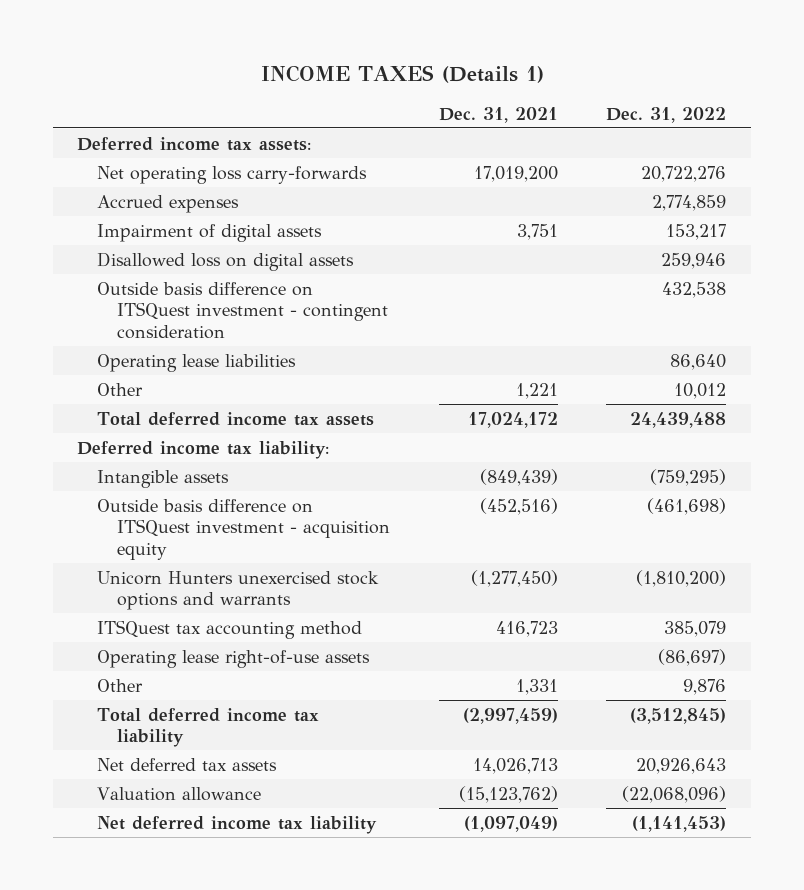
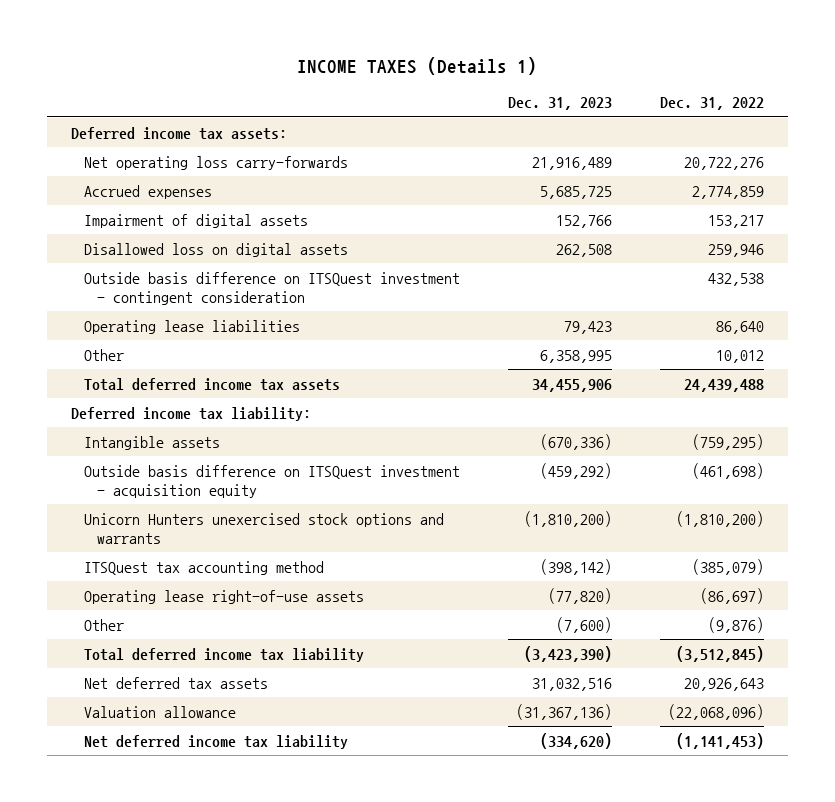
[438,106,558,123] Dec. 31, 2021 -> none
none -> [507,97,612,111] Dec. 31, 2023
[664,620,727,637] 385,079 -> [691,558,764,575] (385,079)
[683,678,727,695] 9,876 -> [707,616,764,633] (9,876)

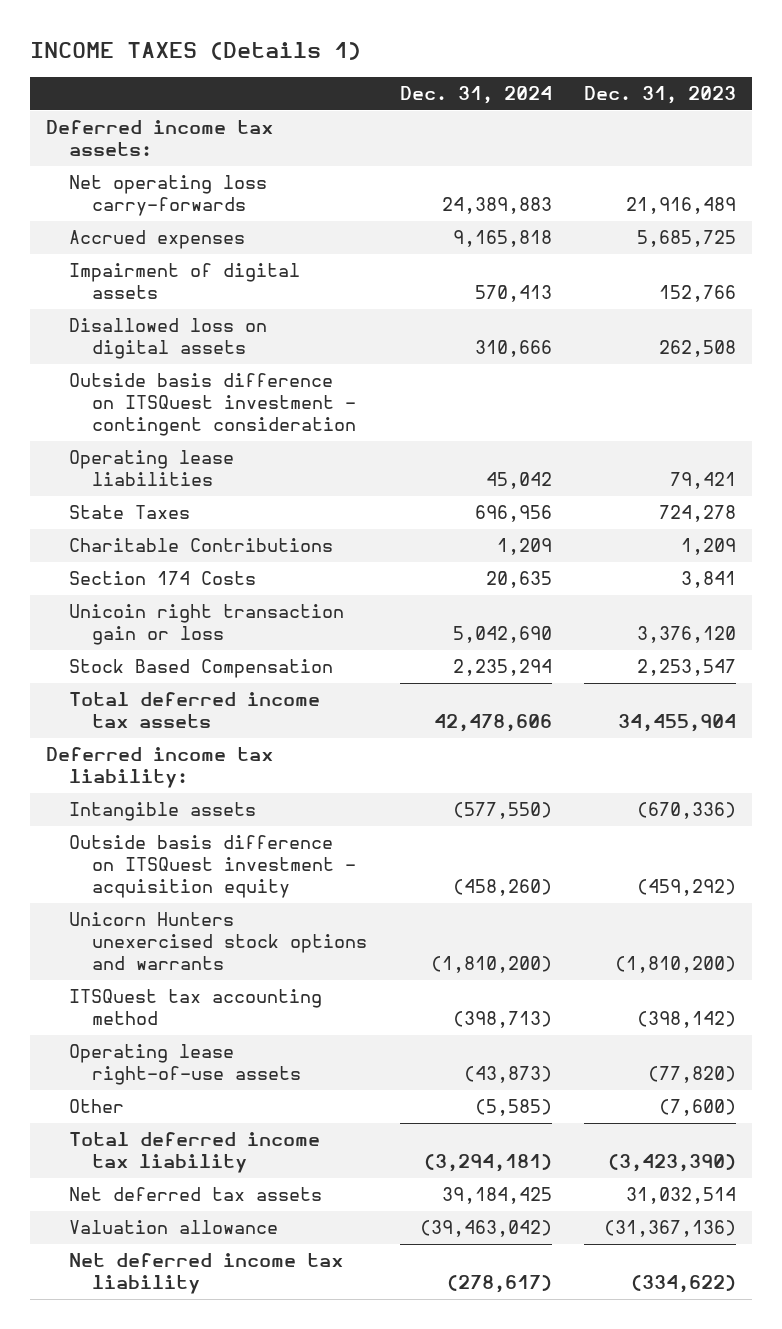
[659,97,764,111] Dec. 31, 2022 -> none
none -> [399,86,552,105] Dec. 31, 2024
[83,348,124,361] Other -> none
[563,320,612,334] 79,423 -> [669,472,736,490] 79,421
none -> [69,505,191,520] State Taxes
none -> [69,538,334,553] Charitable Contributions
none -> [69,571,257,586] Section 174 Costs
none -> [69,604,345,646] Unicoin right transaction gain or loss
none -> [69,659,334,679] Stock Based Compensation
[531,378,612,392] 34,455,906 -> [617,714,736,733] 34,455,904
[531,677,612,691] 31,032,516 -> [625,1187,736,1205] 31,032,514
[539,732,612,749] (334,620) -> [630,1275,736,1294] (334,622)

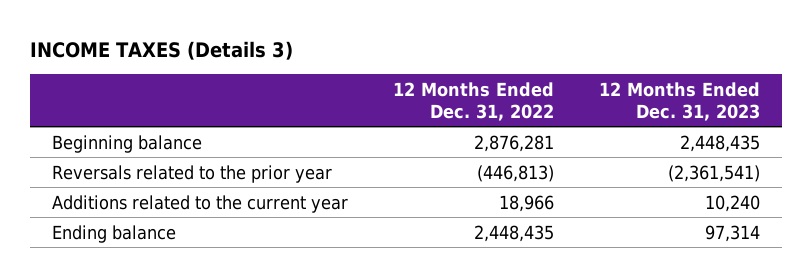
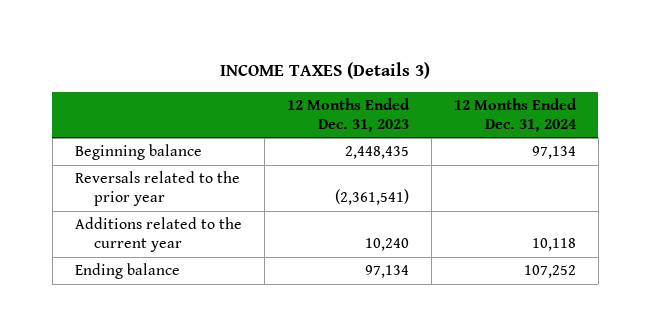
[392,81,554,121] 12 Months Ended Dec. 31, 2022 -> none
none -> [453,98,577,132] 12 Months Ended Dec. 31, 2024
[704,224,760,242] 97,314 -> [364,265,409,279] 97,134

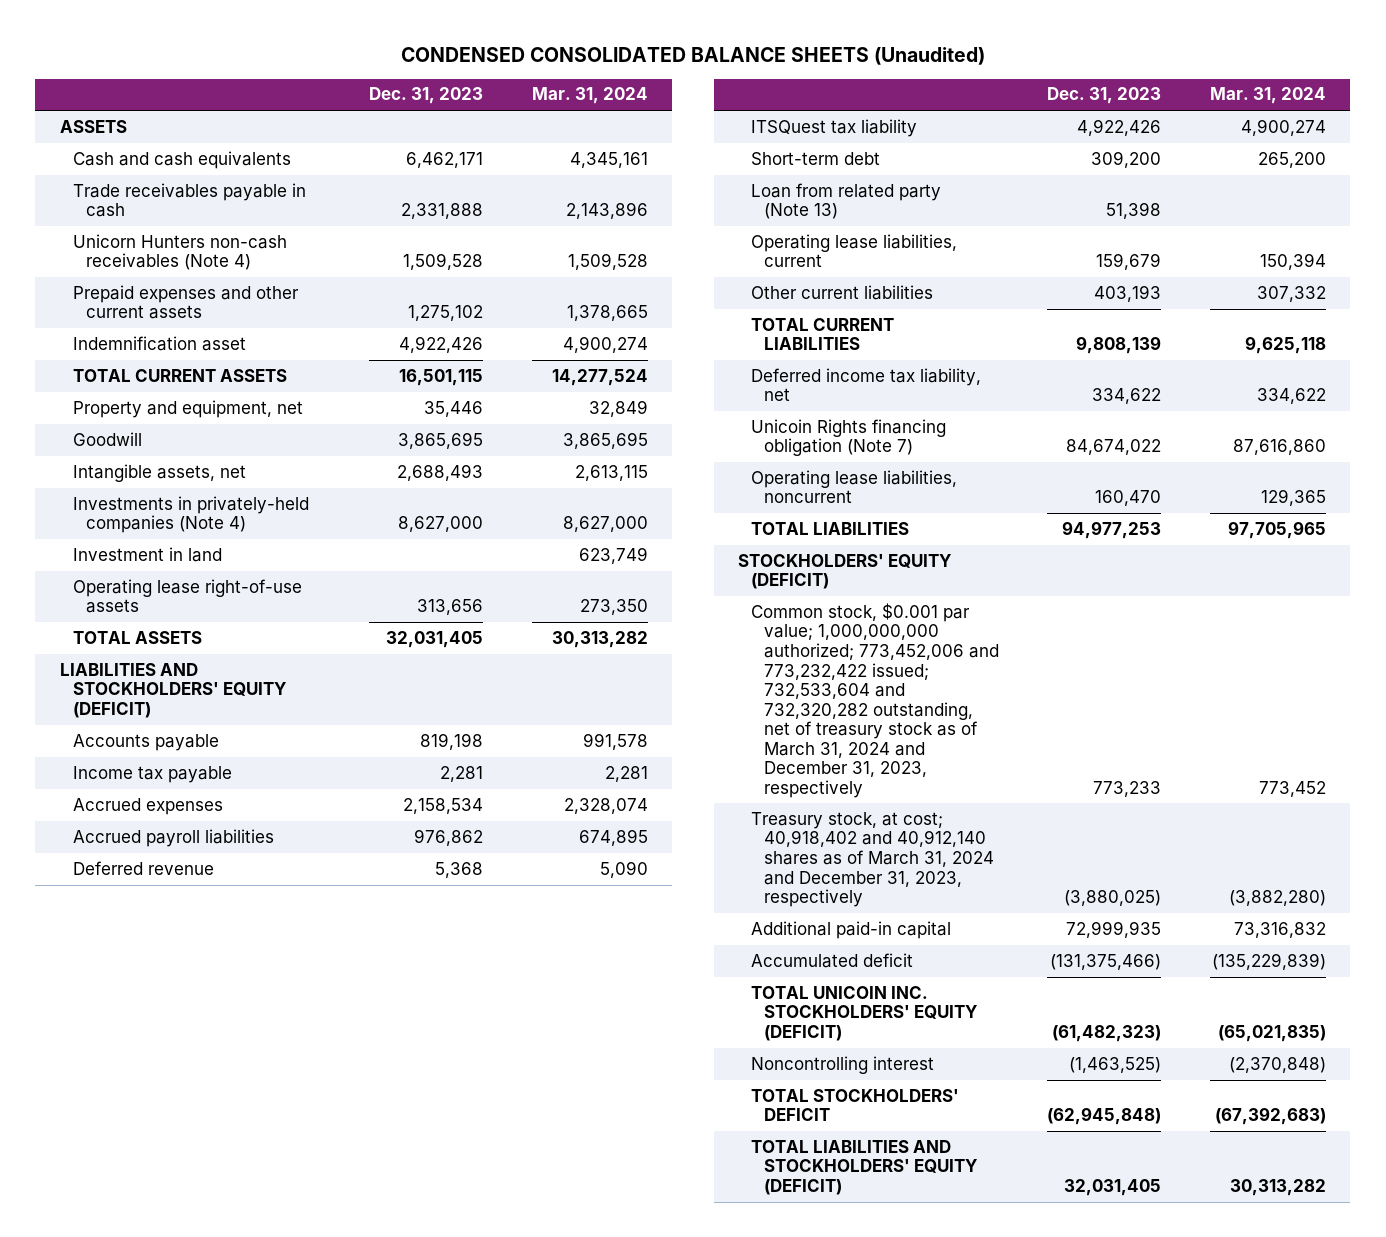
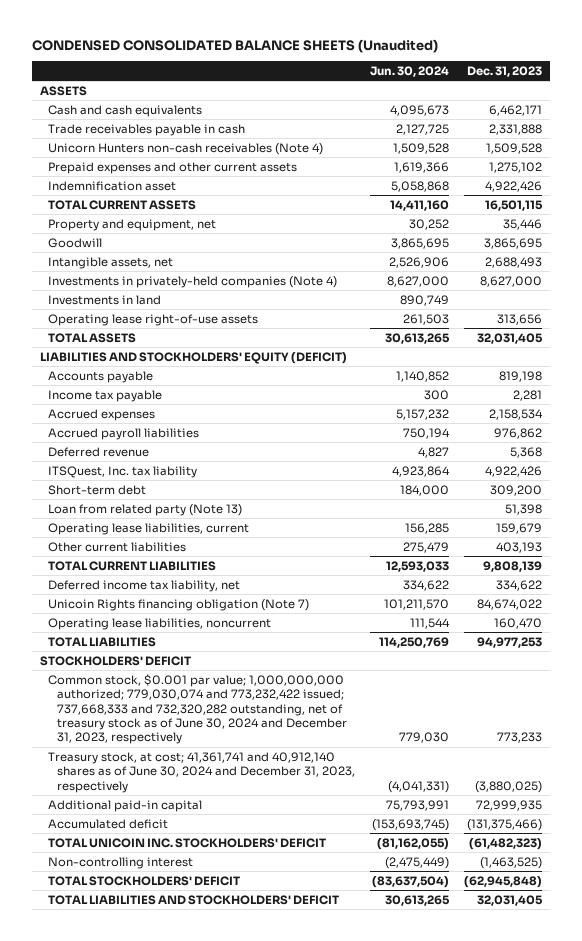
[531,87,648,105] Mar. 31, 2024 -> none
none -> [370,65,450,77] Jun. 30, 2024
[72,546,222,562] Investment in land -> [48,294,162,305] Investments in land
[751,118,918,137] ITSQuest tax liability -> [48,465,198,478] ITSQuest, Inc. tax liability
[738,553,953,590] STOCKHOLDERS' EQUITY (DEFICIT) -> [39,655,191,666] STOCKHOLDERS' DEFICIT
[751,602,999,798] Common stock, $0.001 par value; 1,000,000,000 authorized; 773,452,006 and 773,232,422 issued; 732,533,604 and 732,320,282 outstanding, net of treasury stock as of March 31, 2024 and December 31, 2023, respectively -> [48,673,347,745] Common stock, $0.001 par value; 1,000,000,000 authorized; 779,030,074 and 773,232,422 issued; 737,668,333 and 732,320,282 outstanding, net of treasury stock as of June 30, 2024 and December 31, 2023, respectively
[751,811,994,908] Treasury stock, at cost; 40,918,402 and 40,912,140 shares as of March 31, 2024 and December 31, 2023, respectively -> [48,751,355,793] Treasury stock, at cost; 41,361,741 and 40,912,140 shares as of June 30, 2024 and December 31, 2023, respectively
[751,985,978,1041] TOTAL UNICOIN INC. STOCKHOLDERS' EQUITY (DEFICIT) -> [48,837,327,848] TOTAL UNICOIN INC. STOCKHOLDERS' DEFICIT
[751,1055,935,1074] Noncontrolling interest -> [48,856,194,869] Non-controlling interest
[751,1139,978,1195] TOTAL LIABILITIES AND STOCKHOLDERS' EQUITY (DEFICIT) -> [48,894,340,905] TOTAL LIABILITIES AND STOCKHOLDERS' DEFICIT

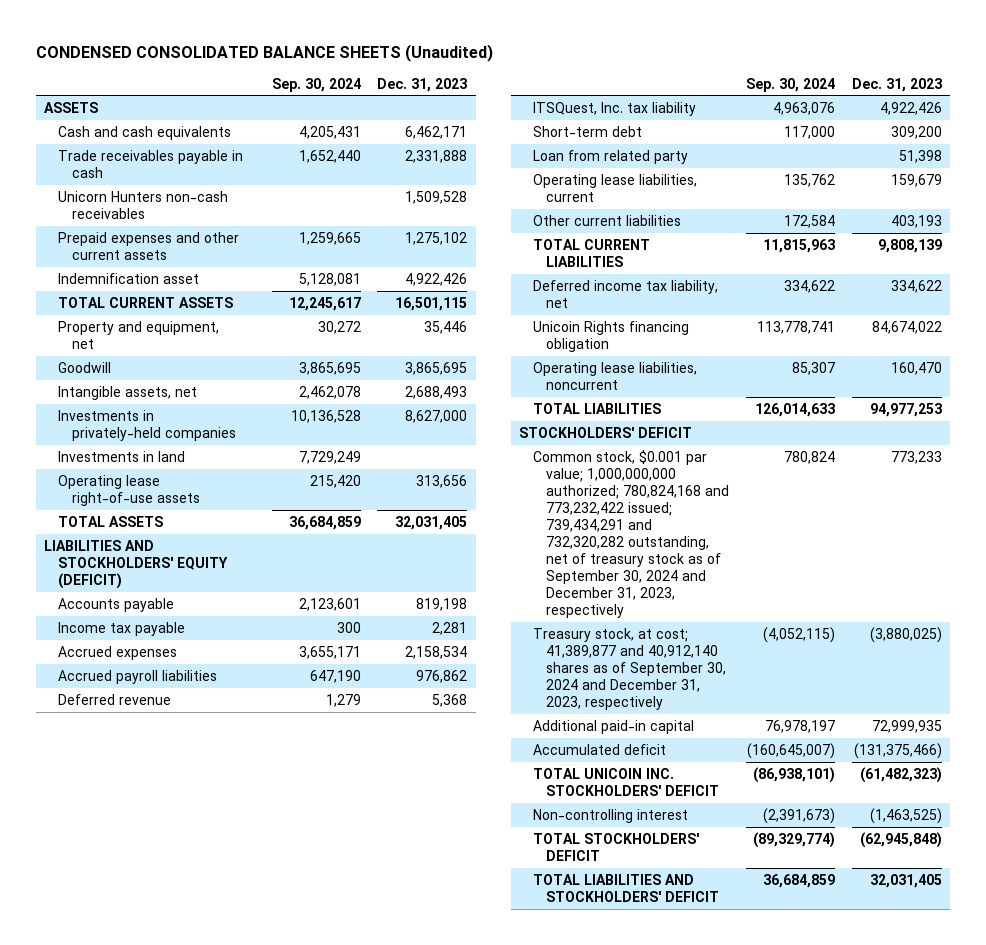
[370,65,450,77] Jun. 30, 2024 -> none
none -> [271,77,361,92] Sep. 30, 2024
[48,142,324,155] Unicorn Hunters non-cash receivables (Note 4) -> [58,190,229,219] Unicorn Hunters non-cash receivables
[48,275,338,288] Investments in privately-held companies (Note 4) -> [58,409,236,441] Investments in privately-held companies
[48,503,243,516] Loan from related party (Note 13) -> [532,149,688,164] Loan from related party
[48,598,310,611] Unicoin Rights financing obligation (Note 7) -> [532,320,689,352] Unicoin Rights financing obligation
[48,673,347,745] Common stock, $0.001 par value; 1,000,000,000 authorized; 779,030,074 and 773,232,422 issued; 737,668,333 and 732,320,282 outstanding, net of treasury stock as of June 30, 2024 and December 31, 2023, respectively -> [532,449,730,619] Common stock, $0.001 par value; 1,000,000,000 authorized; 780,824,168 and 773,232,422 issued; 739,434,291 and 732,320,282 outstanding, net of treasury stock as of September 30, 2024 and December 31, 2023, respectively
[48,751,355,793] Treasury stock, at cost; 41,361,741 and 40,912,140 shares as of June 30, 2024 and December 31, 2023, respectively -> [532,627,727,711] Treasury stock, at cost; 41,389,877 and 40,912,140 shares as of September 30, 2024 and December 31, 2023, respectively

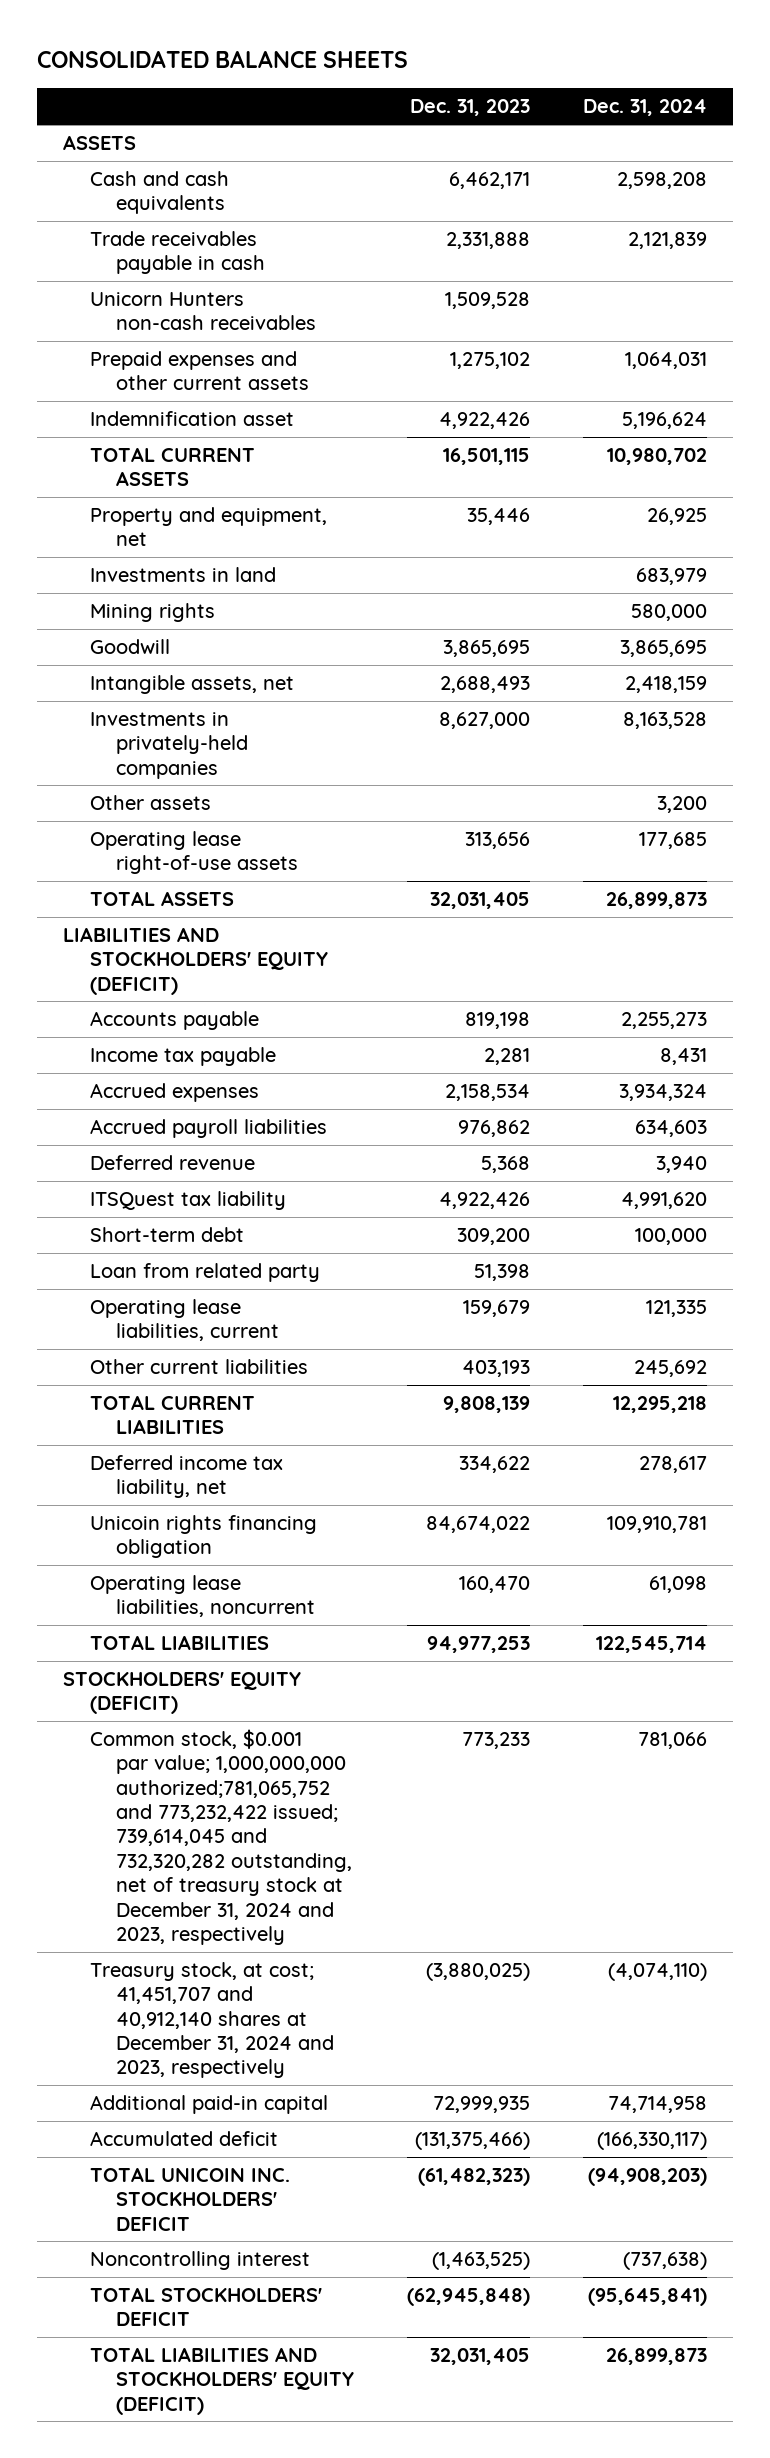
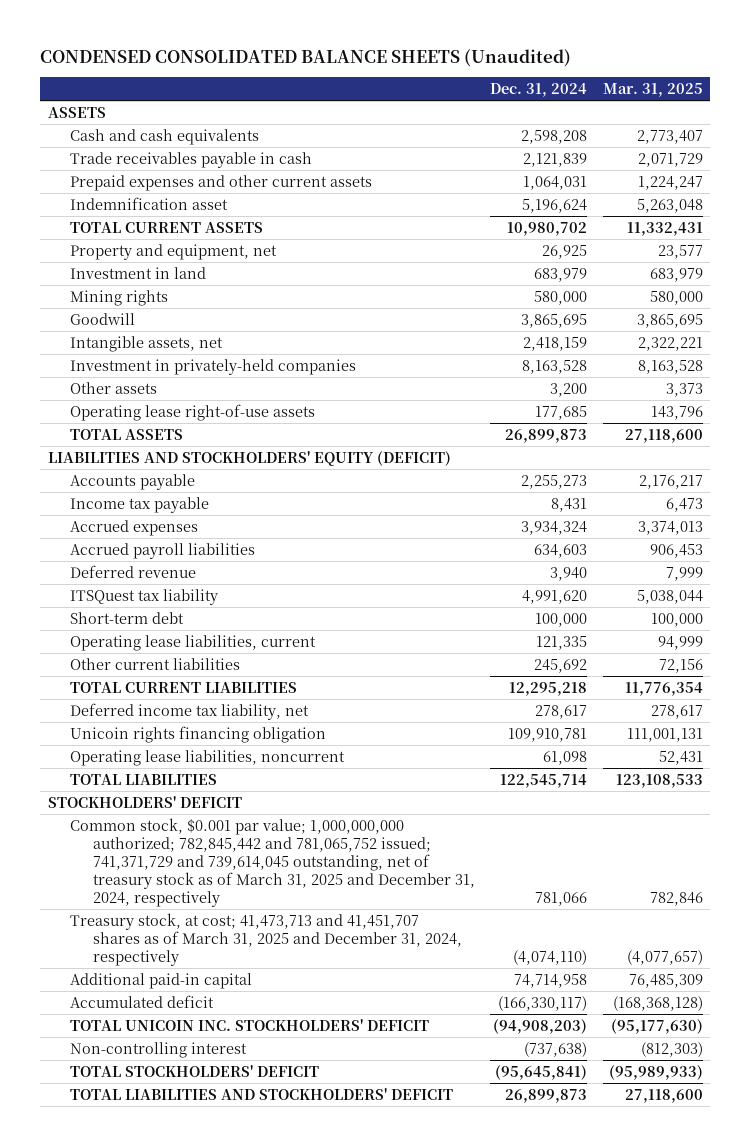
[37,50,409,69] CONSOLIDATED BALANCE SHEETS -> [40,48,572,67] CONDENSED CONSOLIDATED BALANCE SHEETS (Unaudited)
[410,99,531,117] Dec. 31, 2023 -> none
none -> [602,83,703,98] Mar. 31, 2025
[89,291,317,331] Unicorn Hunters non-cash receivables -> none
[89,566,276,582] Investments in land -> [70,266,207,279] Investment in land
[89,711,249,779] Investments in privately-held companies -> [70,358,357,375] Investment in privately-held companies
[89,1262,320,1282] Loan from related party -> none
[63,1671,302,1715] STOCKHOLDERS' EQUITY (DEFICIT) -> [47,795,242,808] STOCKHOLDERS' DEFICIT
[89,1728,353,1945] Common stock, $0.001 par value; 1,000,000,000 authorized;781,065,752 and 773,232,422 issued; 739,614,045 and 732,320,282 outstanding, net of treasury stock at December 31, 2024 and 2023, respectively -> [70,817,476,907] Common stock, $0.001 par value; 1,000,000,000 authorized; 782,845,442 and 781,065,752 issued; 741,371,729 and 739,614,045 outstanding, net of treasury stock as of March 31, 2025 and December 31, 2024, respectively
[89,1961,335,2079] Treasury stock, at cost; 41,451,707 and 40,912,140 shares at December 31, 2024 and 2023, respectively -> [70,912,463,966] Treasury stock, at cost; 41,473,713 and 41,451,707 shares as of March 31, 2025 and December 31, 2024, respectively
[89,2250,310,2270] Noncontrolling interest -> [70,1041,248,1058] Non-controlling interest
[89,2346,355,2415] TOTAL LIABILITIES AND STOCKHOLDERS' EQUITY (DEFICIT) -> [70,1087,454,1100] TOTAL LIABILITIES AND STOCKHOLDERS' DEFICIT

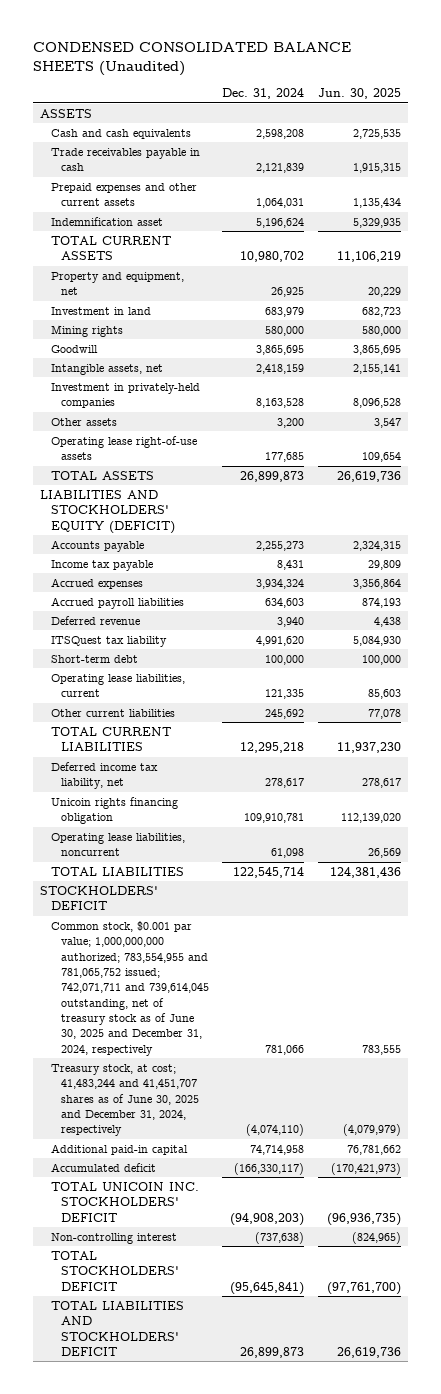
[602,83,703,98] Mar. 31, 2025 -> none
none -> [317,88,401,100] Jun. 30, 2025
[70,817,476,907] Common stock, $0.001 par value; 1,000,000,000 authorized; 782,845,442 and 781,065,752 issued; 741,371,729 and 739,614,045 outstanding, net of treasury stock as of March 31, 2025 and December 31, 2024, respectively -> [50,920,209,1056] Common stock, $0.001 par value; 1,000,000,000 authorized; 783,554,955 and 781,065,752 issued; 742,071,711 and 739,614,045 outstanding, net of treasury stock as of June 30, 2025 and December 31, 2024, respectively
[70,912,463,966] Treasury stock, at cost; 41,473,713 and 41,451,707 shares as of March 31, 2025 and December 31, 2024, respectively -> [50,1063,199,1137] Treasury stock, at cost; 41,483,244 and 41,451,707 shares as of June 30, 2025 and December 31, 2024, respectively

